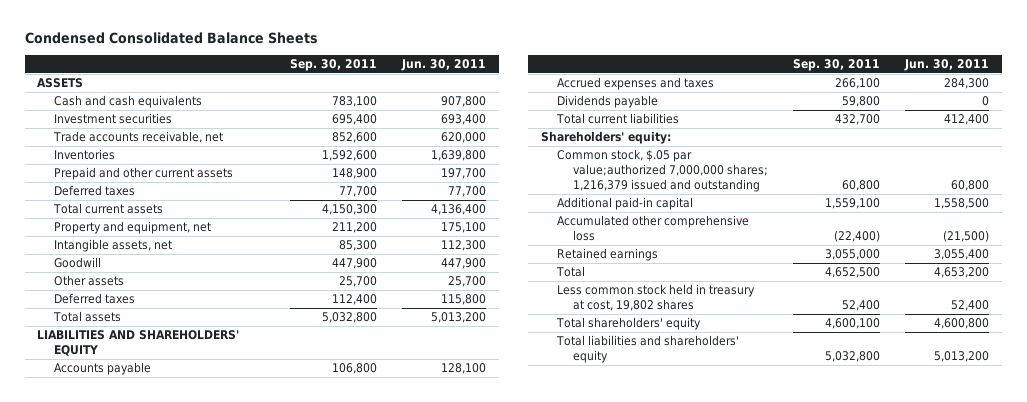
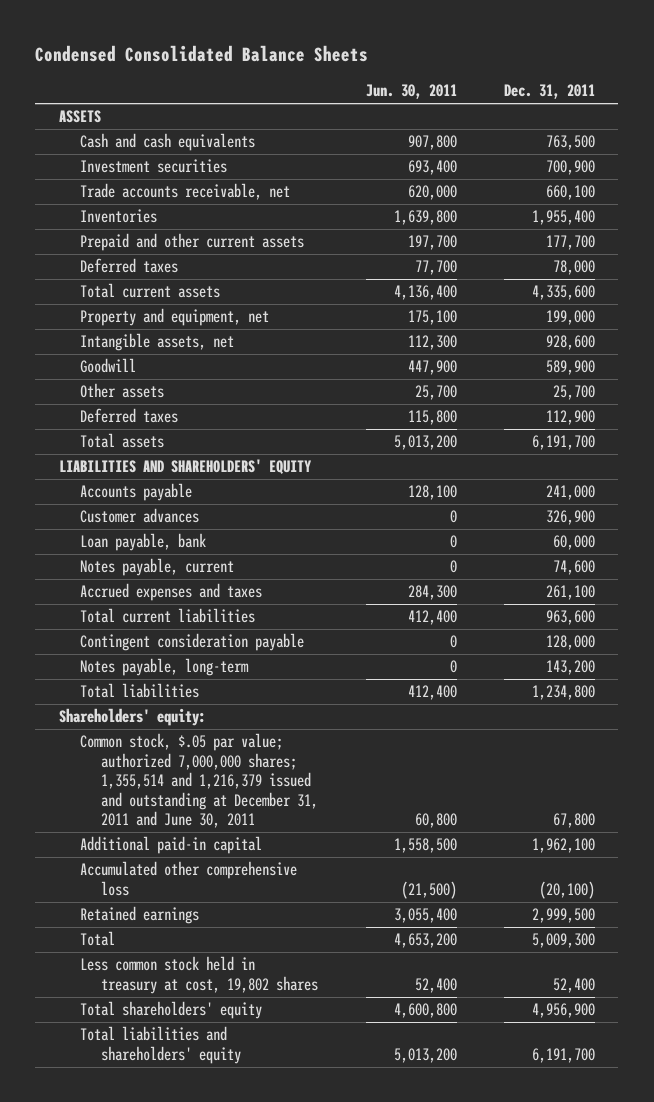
[289,59,377,72] Sep. 30, 2011 -> none
none -> [503,84,595,100] Dec. 31, 2011
none -> [80,508,200,524] Customer advances
none -> [80,533,207,552] Loan payable, bank
none -> [80,558,235,577] Notes payable, current
[556,95,658,109] Dividends payable -> none
none -> [80,633,305,652] Contingent consideration payable
none -> [80,658,250,677] Notes payable, long-term
none -> [80,683,200,699] Total liabilities
[556,149,769,193] Common stock, $.05 par value;authorized 7,000,000 shares; 1,216,379 issued and outstanding -> [80,733,319,829] Common stock, $.05 par value; authorized 7,000,000 shares; 1,355,514 and 1,216,379 issued and outstanding at December 31, 2011 and June 30, 2011

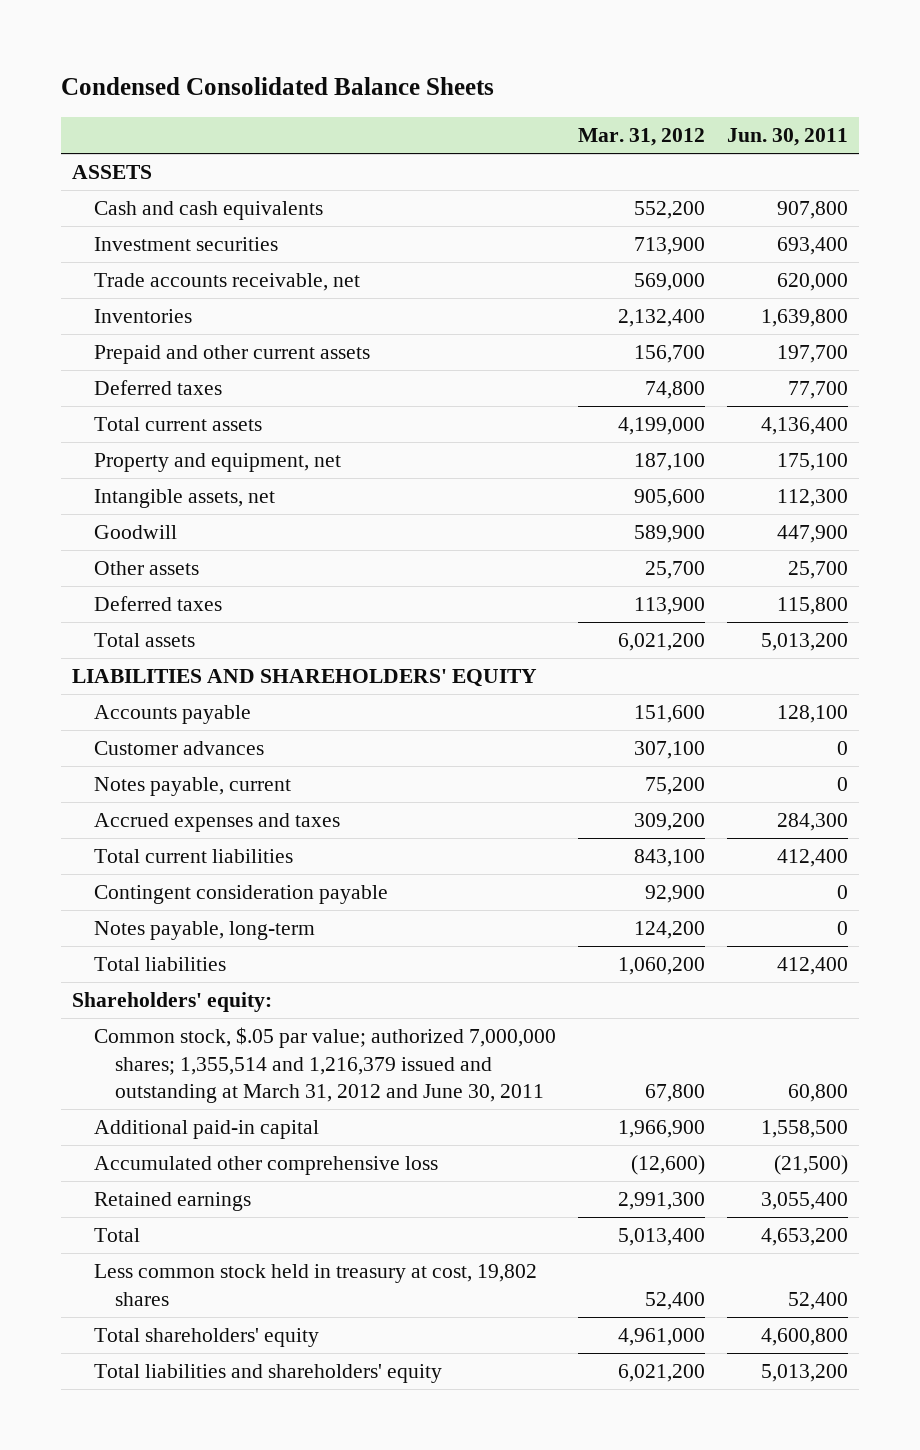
[503,84,595,100] Dec. 31, 2011 -> none
none -> [577,127,705,146] Mar. 31, 2012
[80,533,207,552] Loan payable, bank -> none
[80,733,319,829] Common stock, $.05 par value; authorized 7,000,000 shares; 1,355,514 and 1,216,379 issued and outstanding at December 31, 2011 and June 30, 2011 -> [93,1027,556,1104] Common stock, $.05 par value; authorized 7,000,000 shares; 1,355,514 and 1,216,379 issued and outstanding at March 31, 2012 and June 30, 2011

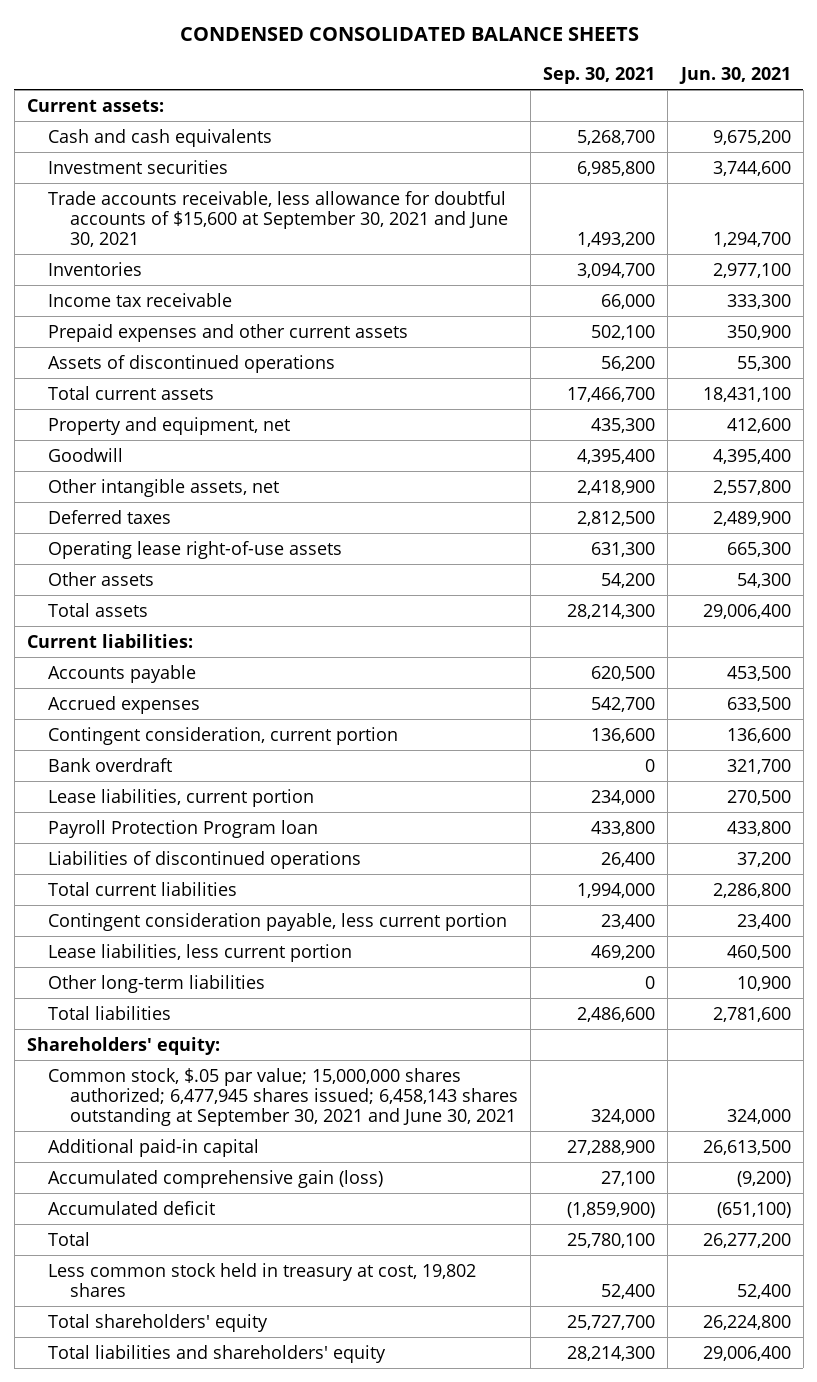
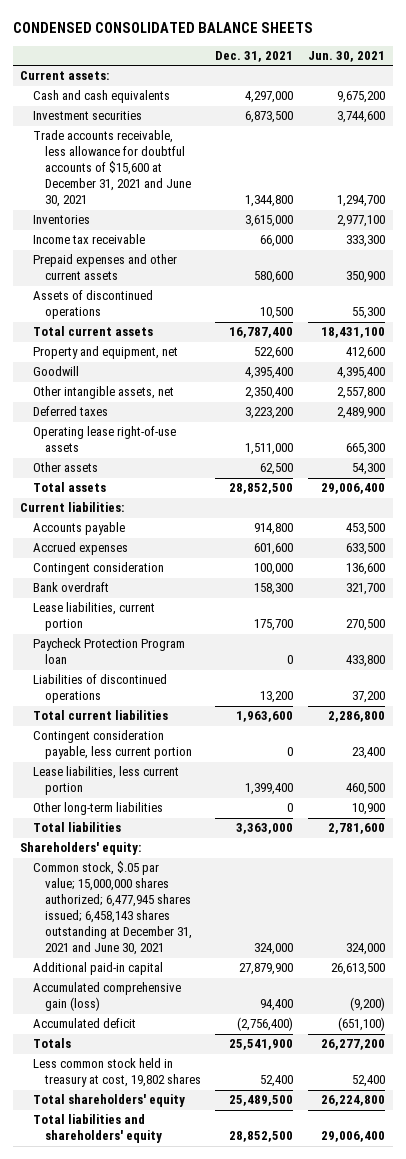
[543,67,656,85] Sep. 30, 2021 -> none
none -> [215,50,294,62] Dec. 31, 2021
[48,190,508,248] Trade accounts receivable, less allowance for doubtful accounts of $15,600 at September 30, 2021 and June 30, 2021 -> [32,130,191,208] Trade accounts receivable, less allowance for doubtful accounts of $15,600 at December 31, 2021 and June 30, 2021
[48,726,399,745] Contingent consideration, current portion -> [32,562,164,576] Contingent consideration
[48,819,319,838] Payroll Protection Program loan -> [32,638,185,665] Paycheck Protection Program loan
[48,1067,518,1127] Common stock, $.05 par value; 15,000,000 shares authorized; 6,477,945 shares issued; 6,458,143 shares outstanding at September 30, 2021 and June 30, 2021 -> [32,861,192,956] Common stock, $.05 par value; 15,000,000 shares authorized; 6,477,945 shares issued; 6,458,143 shares outstanding at December 31, 2021 and June 30, 2021
[48,1231,91,1246] Total -> [32,1038,71,1049] Totals

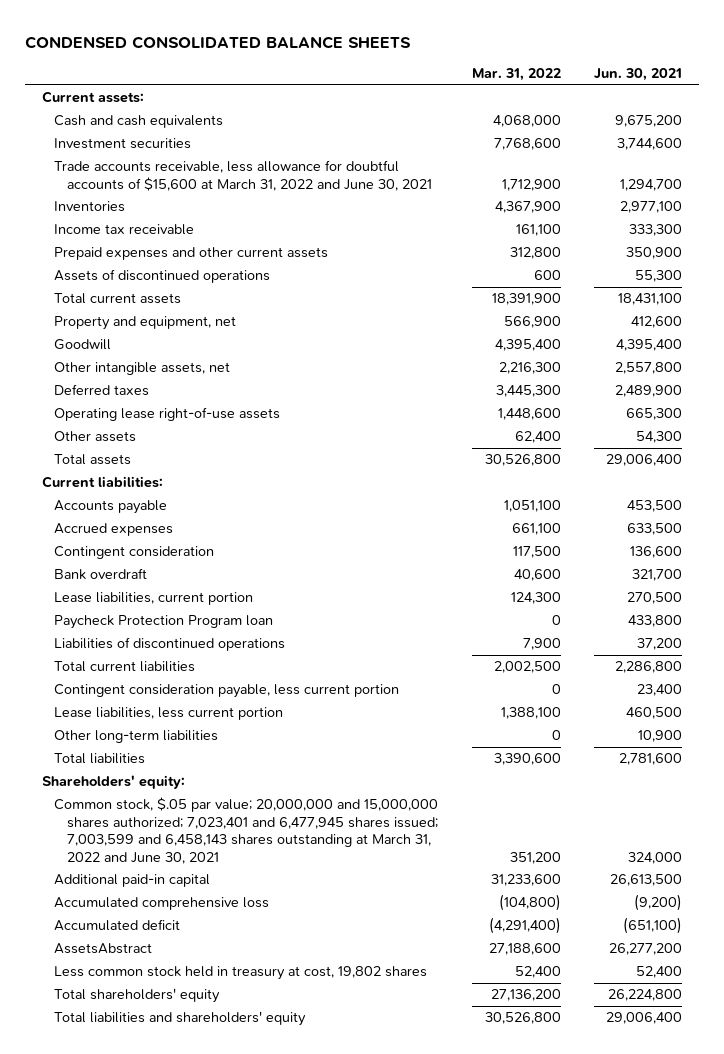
[215,50,294,62] Dec. 31, 2021 -> none
none -> [471,68,561,82] Mar. 31, 2022
[32,130,191,208] Trade accounts receivable, less allowance for doubtful accounts of $15,600 at December 31, 2021 and June 30, 2021 -> [54,160,432,191] Trade accounts receivable, less allowance for doubtful accounts of $15,600 at March 31, 2022 and June 30, 2021
[32,861,192,956] Common stock, $.05 par value; 15,000,000 shares authorized; 6,477,945 shares issued; 6,458,143 shares outstanding at December 31, 2021 and June 30, 2021 -> [54,797,439,864] Common stock, $.05 par value; 20,000,000 and 15,000,000 shares authorized; 7,023,401 and 6,477,945 shares issued; 7,003,599 and 6,458,143 shares outstanding at March 31, 2022 and June 30, 2021
[32,982,181,1012] Accumulated comprehensive gain (loss) -> [54,897,270,911] Accumulated comprehensive loss
[32,1038,71,1049] Totals -> [54,943,153,955] AssetsAbstract

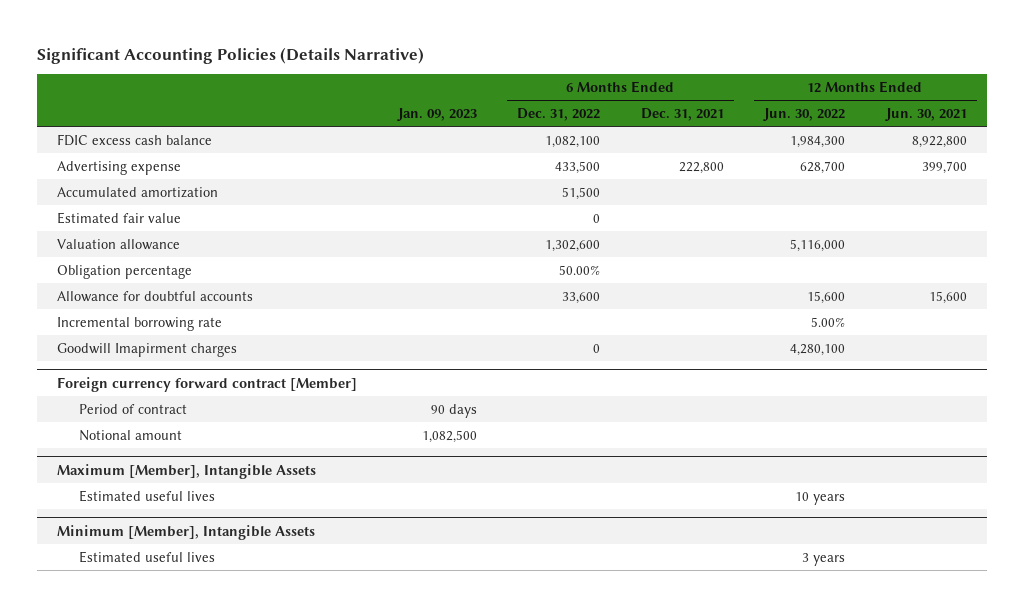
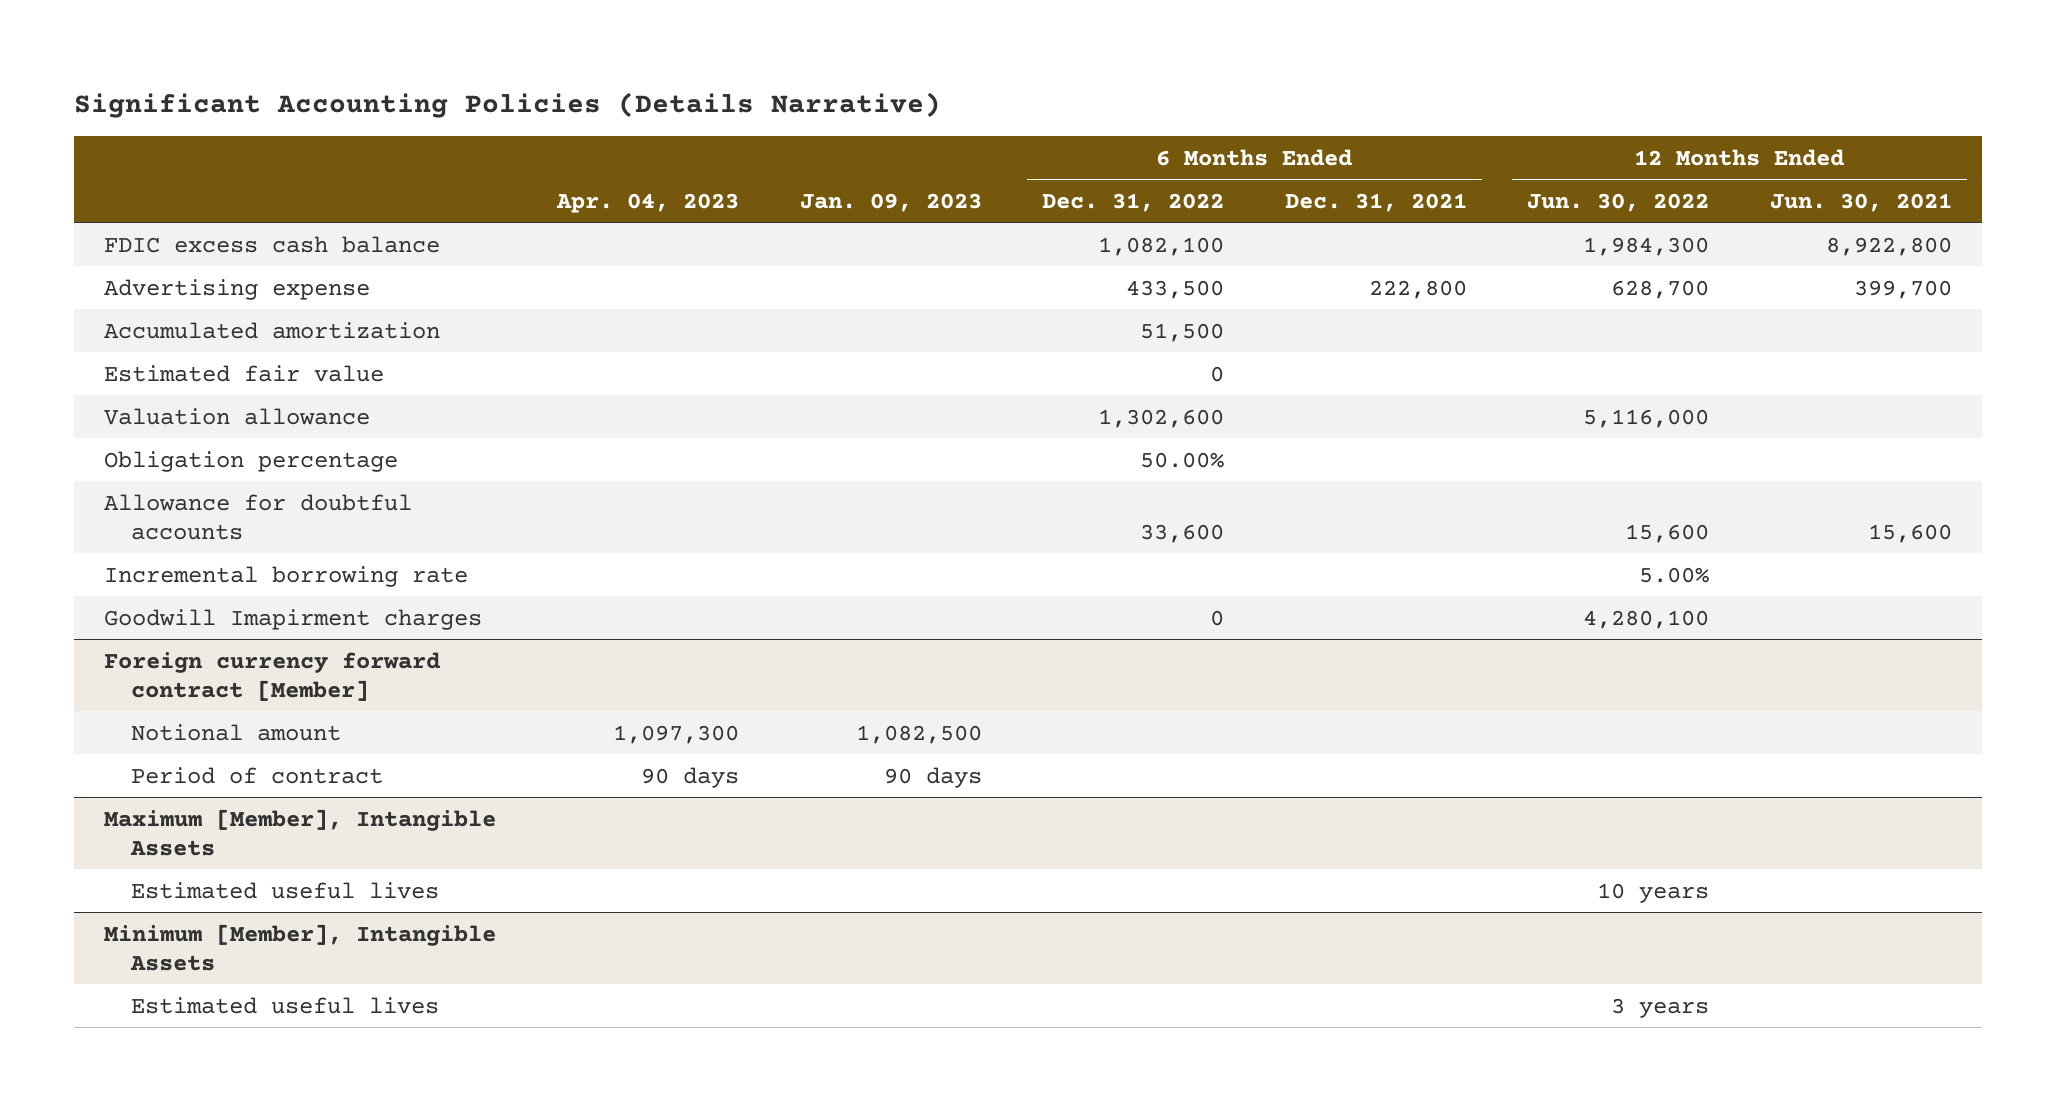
none -> [555,192,739,213] Apr. 04, 2023
[79,403,188,414] Period of contract -> [131,766,384,784] Period of contract

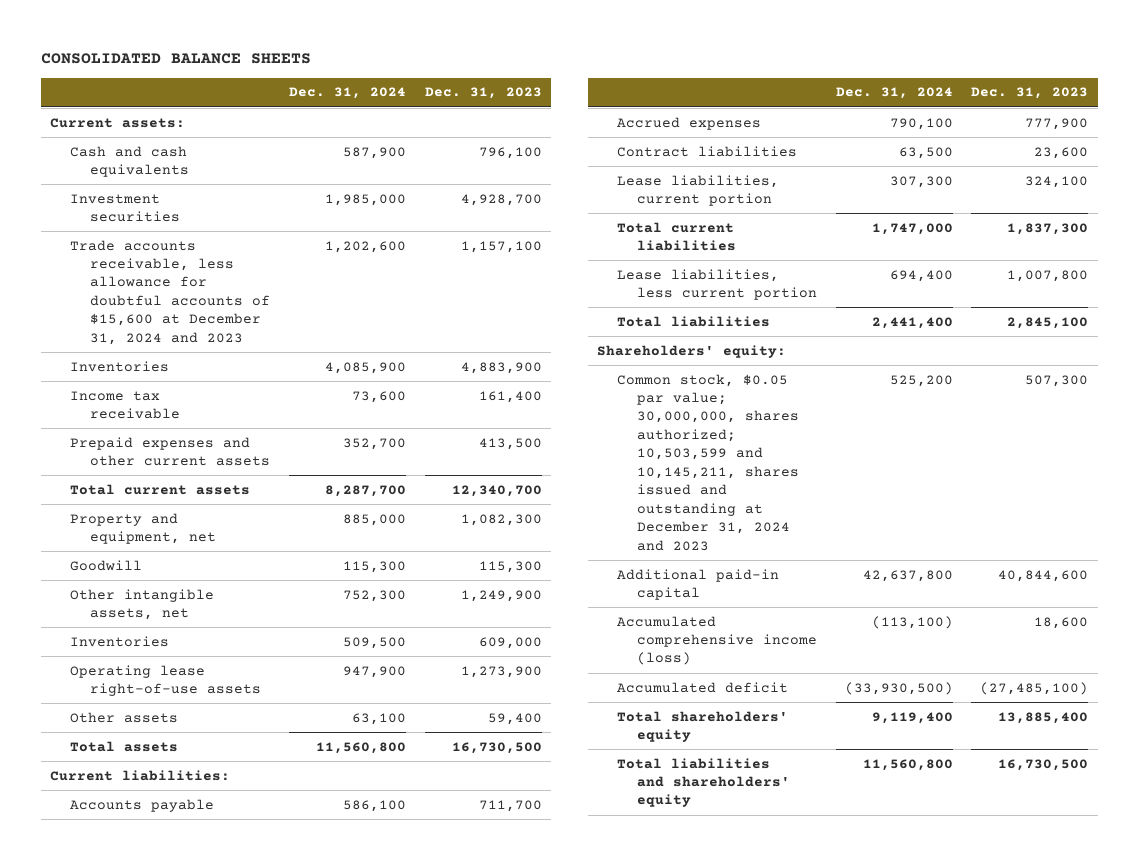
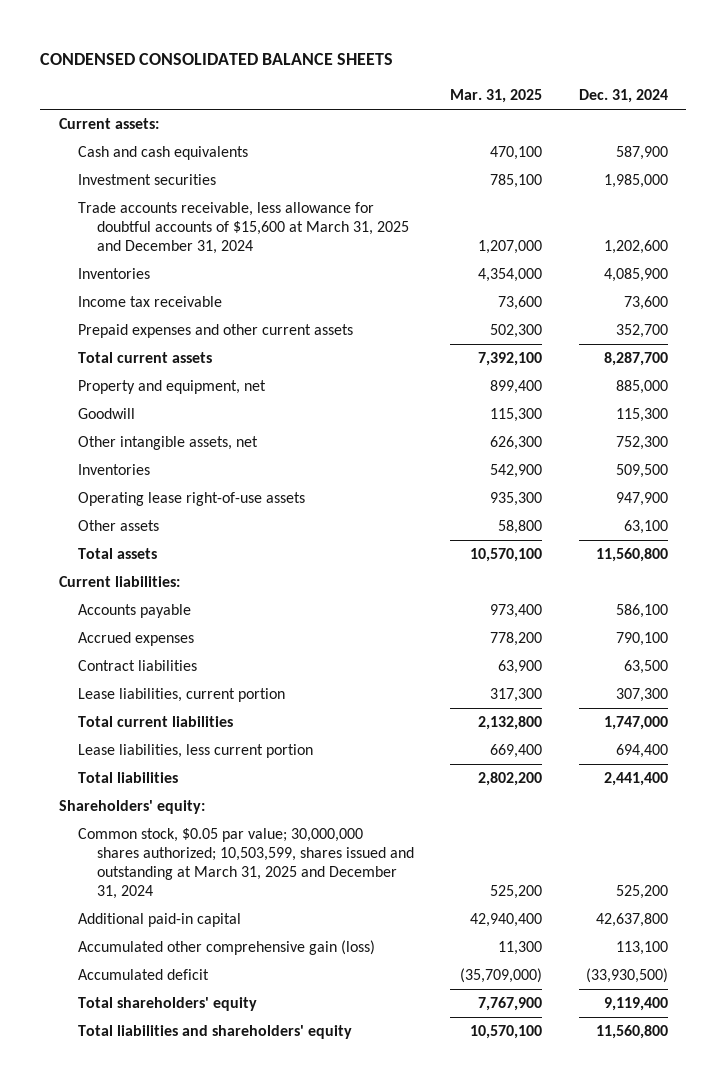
[40,53,311,65] CONSOLIDATED BALANCE SHEETS -> [40,52,394,65] CONDENSED CONSOLIDATED BALANCE SHEETS
[424,87,542,100] Dec. 31, 2023 -> none
none -> [450,88,543,103] Mar. 31, 2025
[70,239,271,345] Trade accounts receivable, less allowance for doubtful accounts of $15,600 at December 31, 2024 and 2023 -> [77,202,410,255] Trade accounts receivable, less allowance for doubtful accounts of $15,600 at March 31, 2025 and December 31, 2024
[616,373,799,551] Common stock, $0.05 par value; 30,000,000, shares authorized; 10,503,599 and 10,145,211, shares issued and outstanding at December 31, 2024 and 2023 -> [77,828,415,900] Common stock, $0.05 par value; 30,000,000 shares authorized; 10,503,599, shares issued and outstanding at March 31, 2025 and December 31, 2024
[616,615,817,666] Accumulated comprehensive income (loss) -> [77,940,375,956] Accumulated other comprehensive gain (loss)
[871,615,953,629] (113,100) -> [615,941,668,956] 113,100

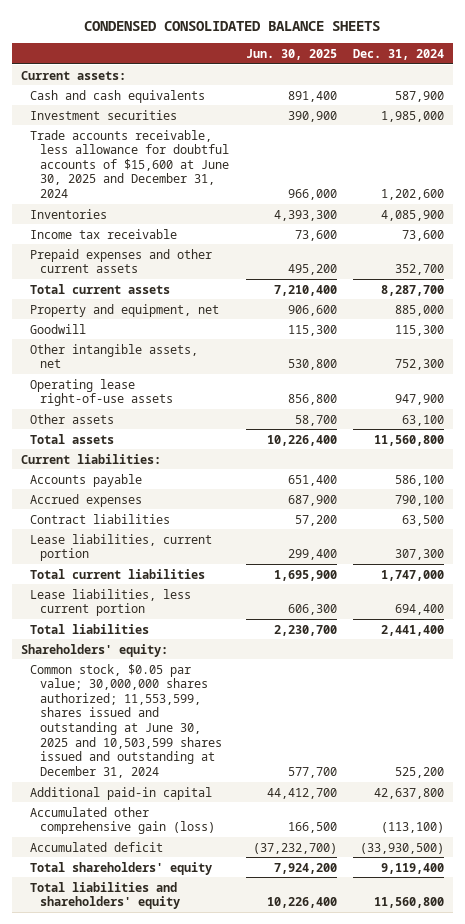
[450,88,543,103] Mar. 31, 2025 -> none
none -> [245,48,337,60] Jun. 30, 2025
[77,202,410,255] Trade accounts receivable, less allowance for doubtful accounts of $15,600 at March 31, 2025 and December 31, 2024 -> [30,129,230,199] Trade accounts receivable, less allowance for doubtful accounts of $15,600 at June 30, 2025 and December 31, 2024
[77,464,150,476] Inventories -> none
[77,828,415,900] Common stock, $0.05 par value; 30,000,000 shares authorized; 10,503,599, shares issued and outstanding at March 31, 2025 and December 31, 2024 -> [30,663,223,778] Common stock, $0.05 par value; 30,000,000 shares authorized; 11,553,599, shares issued and outstanding at June 30, 2025 and 10,503,599 shares issued and outstanding at December 31, 2024
[615,941,668,956] 113,100 -> [381,822,445,834] (113,100)

